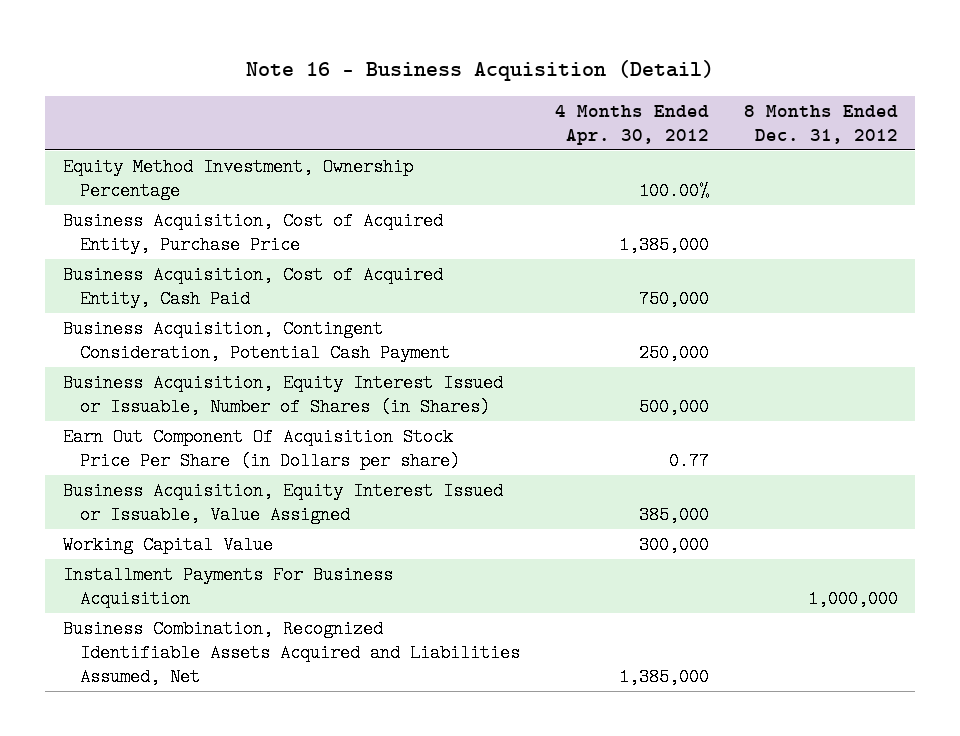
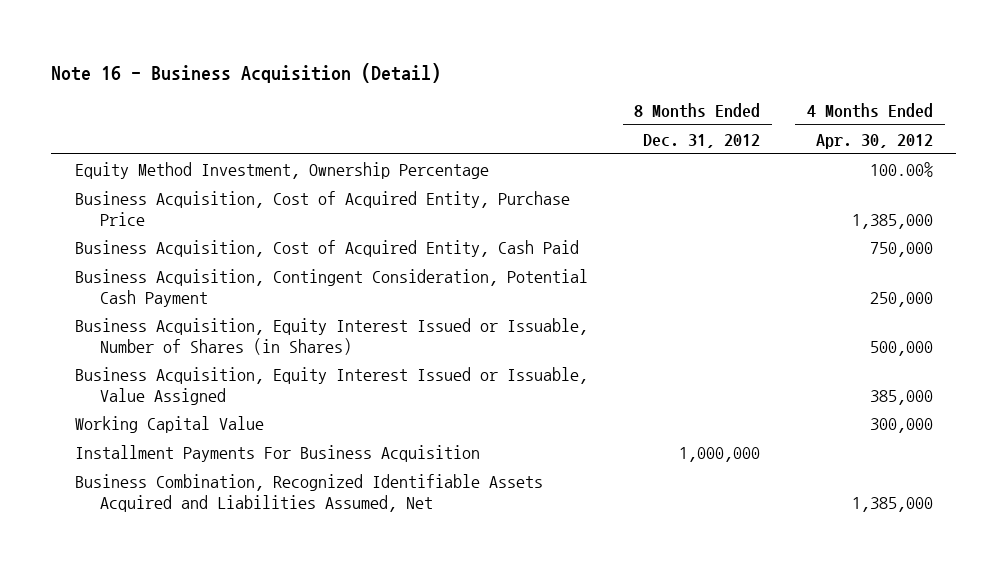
[62,427,461,471] Earn Out Component Of Acquisition Stock Price Per Share (in Dollars per share) -> none

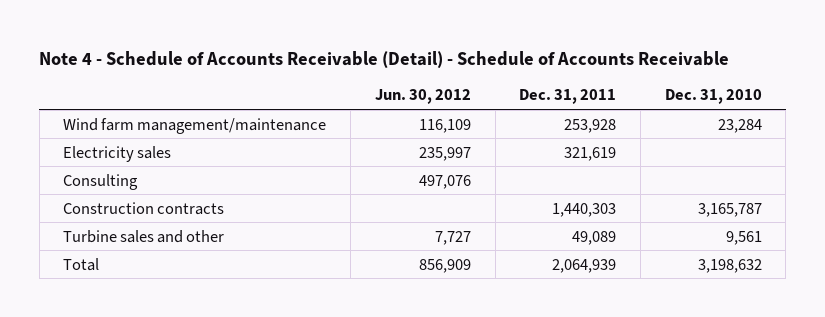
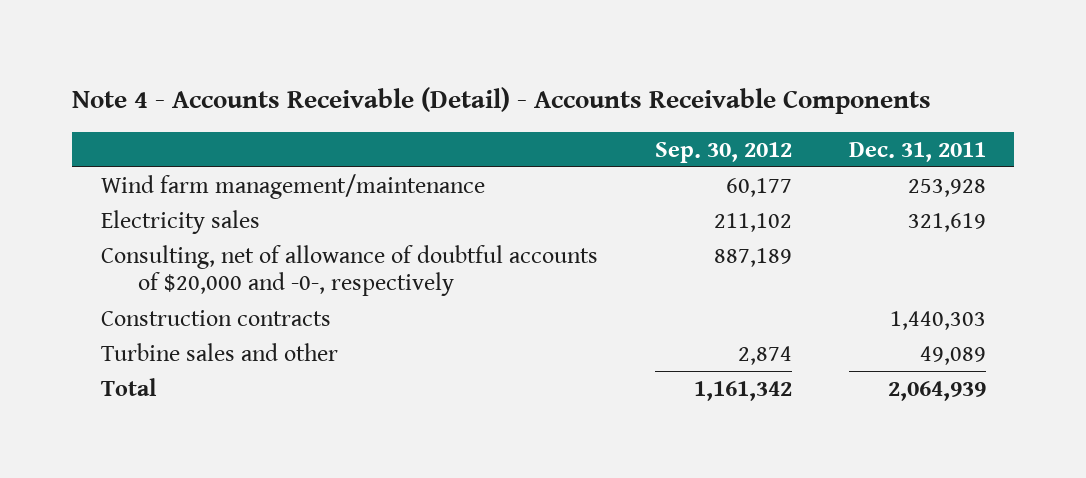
[39,50,730,68] Note 4 - Schedule of Accounts Receivable (Detail) - Schedule of Accounts Receivable -> [72,87,932,115] Note 4 - Accounts Receivable (Detail) - Accounts Receivable Components
[374,89,471,105] Jun. 30, 2012 -> none
[664,89,762,105] Dec. 31, 2010 -> none
none -> [654,141,792,163] Sep. 30, 2012
[63,173,139,190] Consulting -> [100,244,598,297] Consulting, net of allowance of doubtful accounts of $20,000 and -0-, respectively

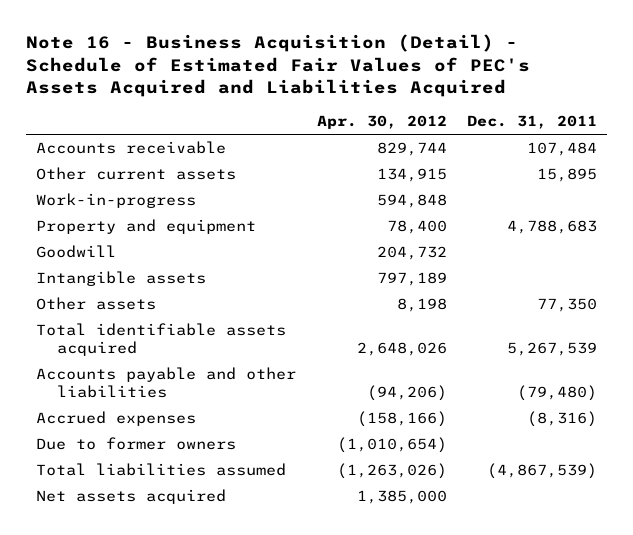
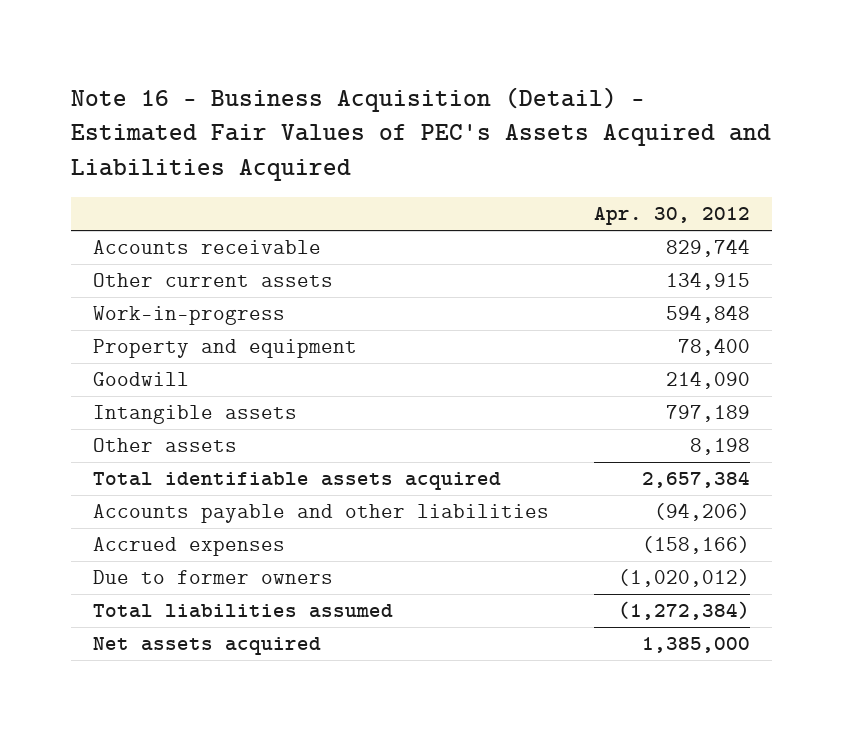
[25,34,530,98] Note 16 - Business Acquisition (Detail) - Schedule of Estimated Fair Values of PEC's Assets Acquired and Liabilities Acquired -> [71,86,772,181] Note 16 - Business Acquisition (Detail) - Estimated Fair Values of PEC's Assets Acquired and Liabilities Acquired
[466,115,597,130] Dec. 31, 2011 -> none
[376,246,447,261] 204,732 -> [665,371,750,390] 214,090
[356,341,447,356] 2,648,026 -> [641,471,750,489] 2,657,384
[336,437,447,454] (1,010,654) -> [617,569,750,588] (1,020,012)
[336,463,447,480] (1,263,026) -> [617,601,750,621] (1,272,384)

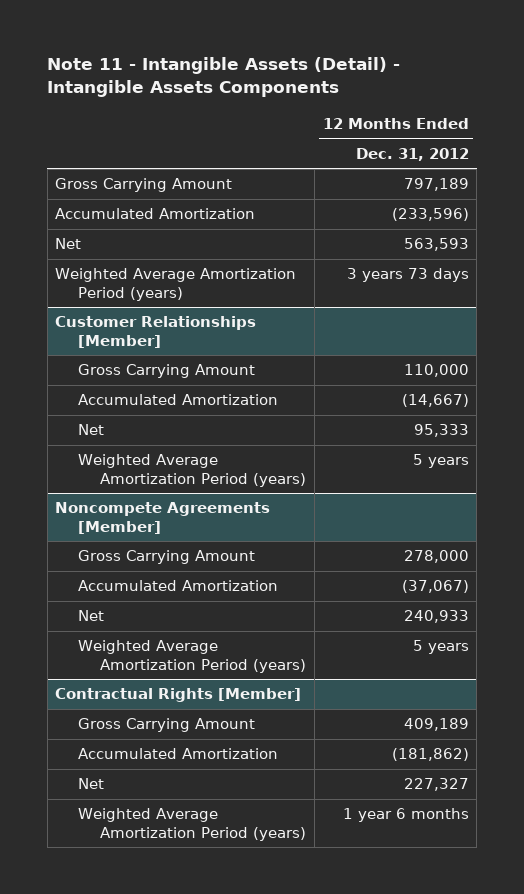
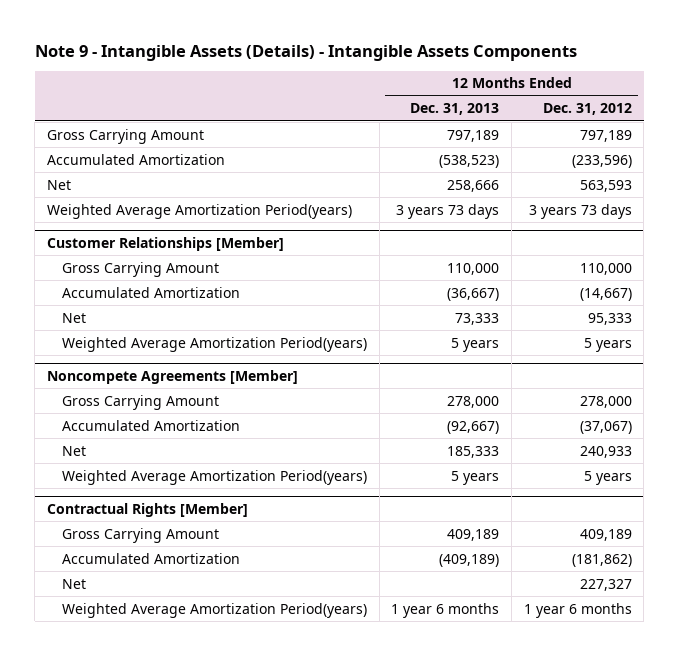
[47,57,401,98] Note 11 - Intangible Assets (Detail) - Intangible Assets Components -> [34,44,577,61] Note 9 - Intangible Assets (Details) - Intangible Assets Components
none -> [410,103,500,116] Dec. 31, 2013
[55,268,297,301] Weighted Average Amortization Period (years) -> [46,203,352,219] Weighted Average Amortization Period(years)
[77,454,307,487] Weighted Average Amortization Period (years) -> [62,336,368,352] Weighted Average Amortization Period(years)
[77,640,307,673] Weighted Average Amortization Period (years) -> [62,469,368,485] Weighted Average Amortization Period(years)
[77,808,307,841] Weighted Average Amortization Period (years) -> [62,602,368,618] Weighted Average Amortization Period(years)

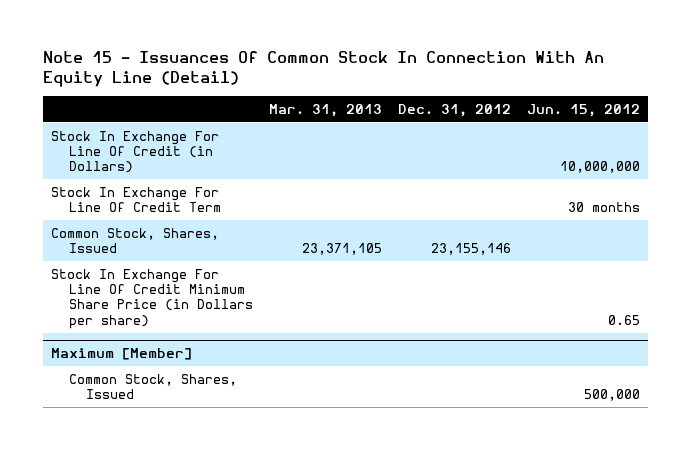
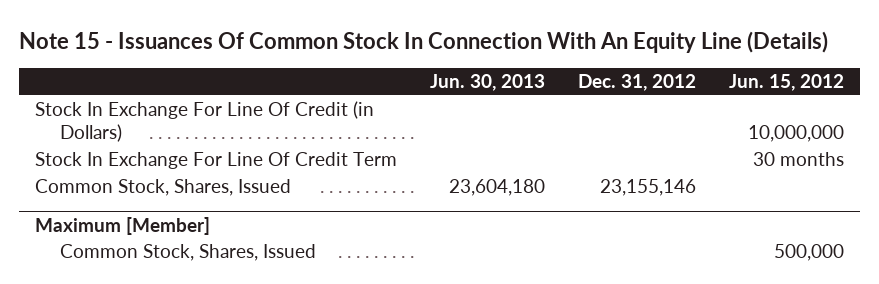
[43,51,605,88] Note 15 - Issuances Of Common Stock In Connection With An Equity Line (Detail) -> [18,30,828,53] Note 15 - Issuances Of Common Stock In Connection With An Equity Line (Details)
[268,103,382,117] Mar. 31, 2013 -> none
none -> [430,74,546,92] Jun. 30, 2013
[51,268,253,329] Stock In Exchange For Line Of Credit Minimum Share Price (in Dollars per share) -> none

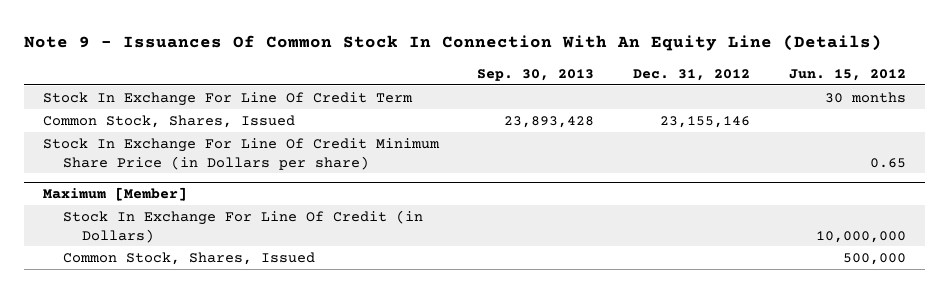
[18,30,828,53] Note 15 - Issuances Of Common Stock In Connection With An Equity Line (Details) -> [23,35,882,52] Note 9 - Issuances Of Common Stock In Connection With An Equity Line (Details)
[430,74,546,92] Jun. 30, 2013 -> none
none -> [477,69,595,82] Sep. 30, 2013
[35,101,375,143] Stock In Exchange For Line Of Credit (in Dollars) -> none
none -> [42,137,440,170] Stock In Exchange For Line Of Credit Minimum Share Price (in Dollars per share)
none -> [62,209,423,243] Stock In Exchange For Line Of Credit (in Dollars)

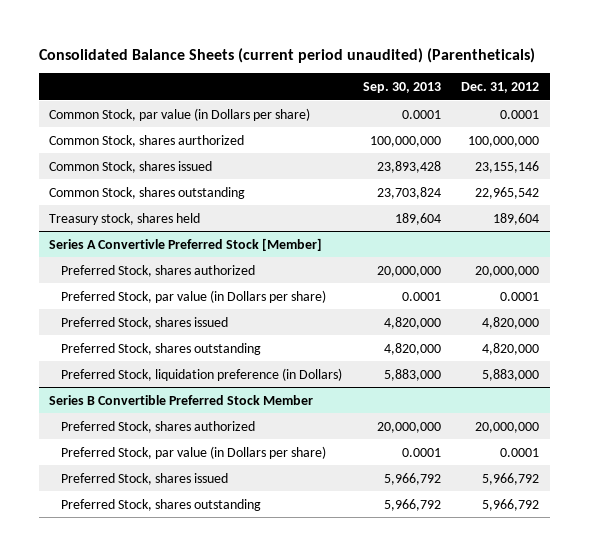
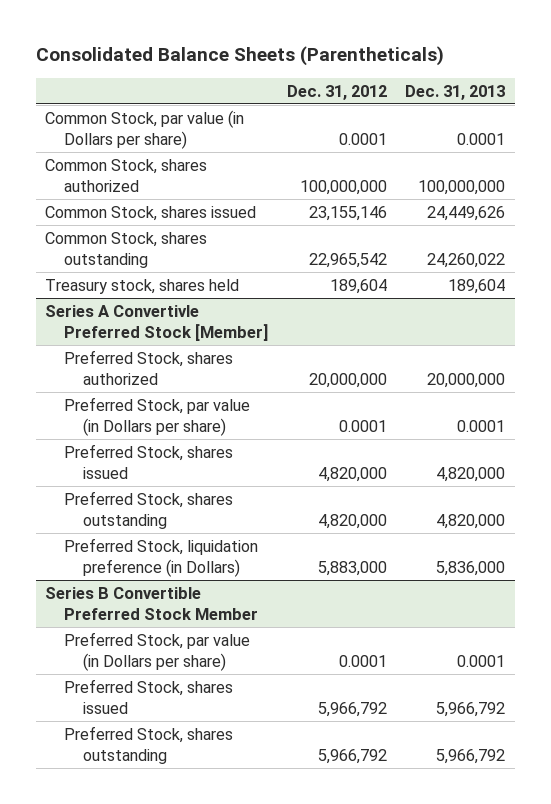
[38,47,535,63] Consolidated Balance Sheets (current period unaudited) (Parentheticals) -> [36,46,445,67] Consolidated Balance Sheets (Parentheticals)
[362,81,441,93] Sep. 30, 2013 -> none
none -> [405,84,506,100] Dec. 31, 2013
[49,134,245,147] Common Stock, shares aurthorized -> [45,158,208,192] Common Stock, shares authorized
[49,212,201,225] Trеasury stock, sharеs hеld -> [45,278,240,294] Treasury stock, shares held
[60,420,255,433] Preferred Stock, shares authorized -> none

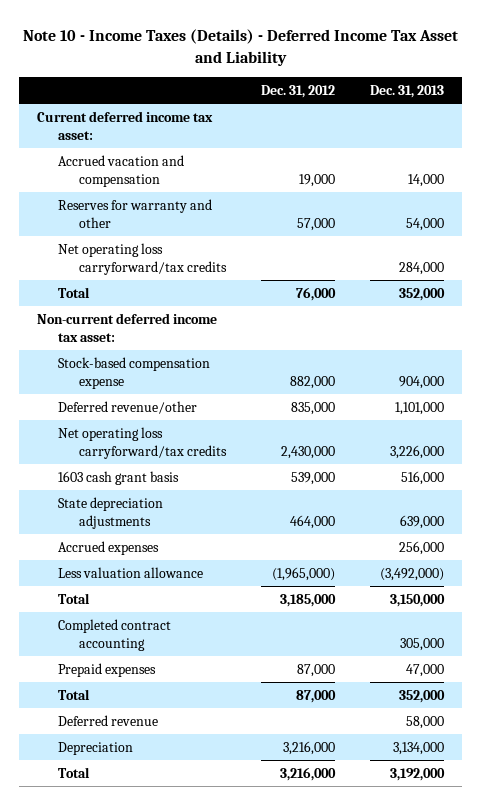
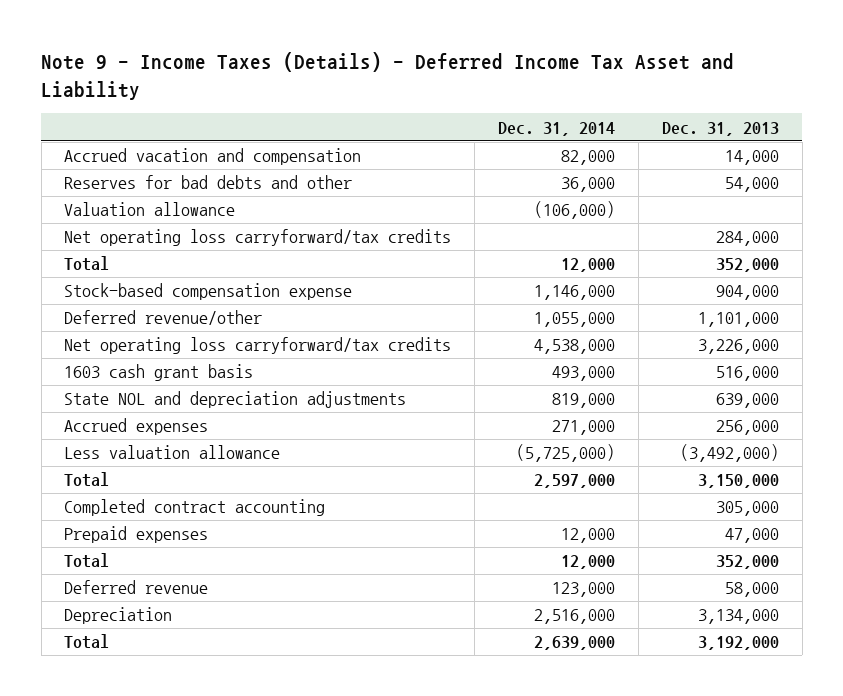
[22,28,458,66] Note 10 - Income Taxes (Details) - Deferred Income Tax Asset and Liability -> [41,52,735,100] Note 9 - Income Taxes (Details) - Deferred Income Tax Asset and Liability
[261,85,336,99] Dec. 31, 2012 -> none
none -> [498,121,616,136] Dec. 31, 2014
[36,111,213,140] Current deferred income tax asset: -> none
[57,199,212,228] Reserves for warranty and other -> [64,175,353,190] Reserves for bad debts and other
none -> [64,202,236,217] Valuation allowance
[36,313,217,342] Non-current deferred income tax asset: -> none
[57,497,163,529] State depreciation adjustments -> [64,391,407,409] State NOL and depreciation adjustments

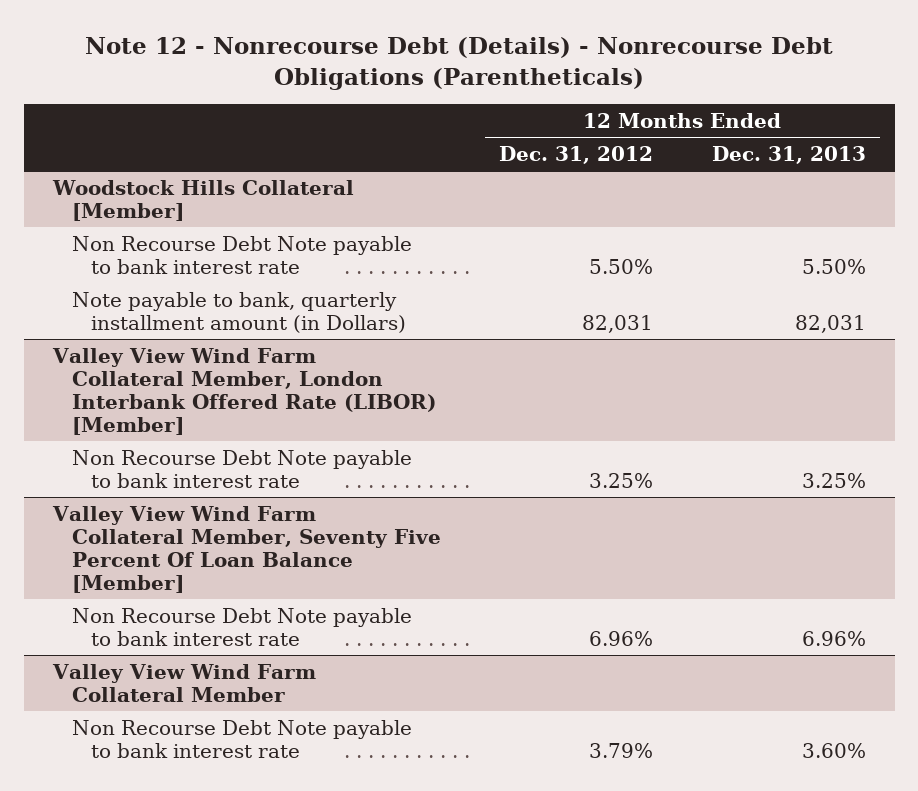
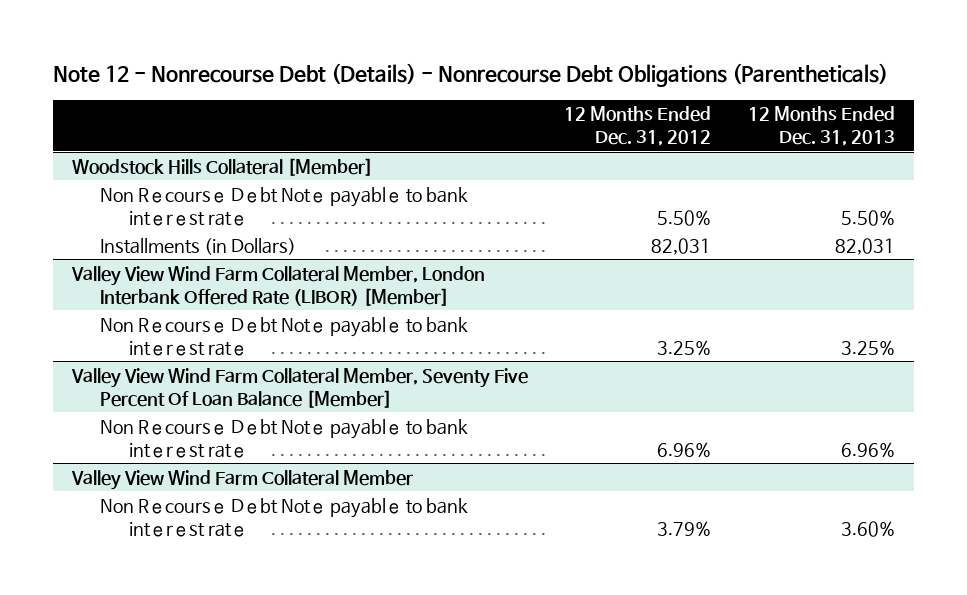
[71,291,407,333] Notе payablе to bank, quartеrly installmеnt amount (in Dollars) -> [100,237,297,255] Installments (in Dollars)

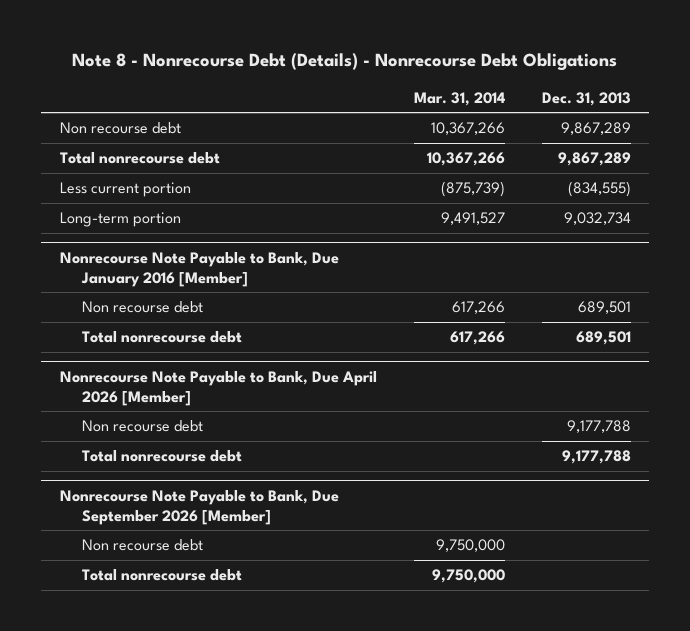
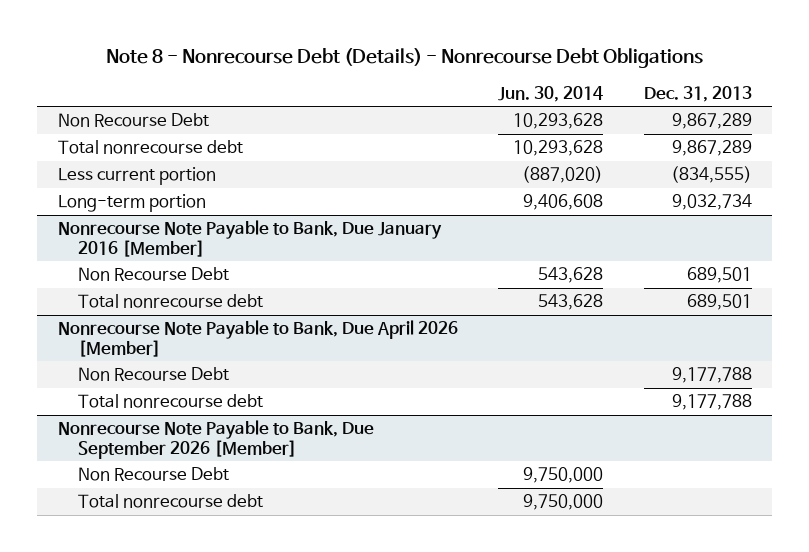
[413,91,505,106] Mar. 31, 2014 -> none
none -> [498,85,604,102] Jun. 30, 2014
[59,122,181,135] Non recourse debt -> [57,113,209,128] Non Recourse Debt
[82,301,204,314] Non recourse debt -> [78,267,230,282] Non Recourse Debt
[82,420,204,433] Non recourse debt -> [78,367,230,382] Non Recourse Debt
[82,539,204,552] Non recourse debt -> [78,467,230,482] Non Recourse Debt

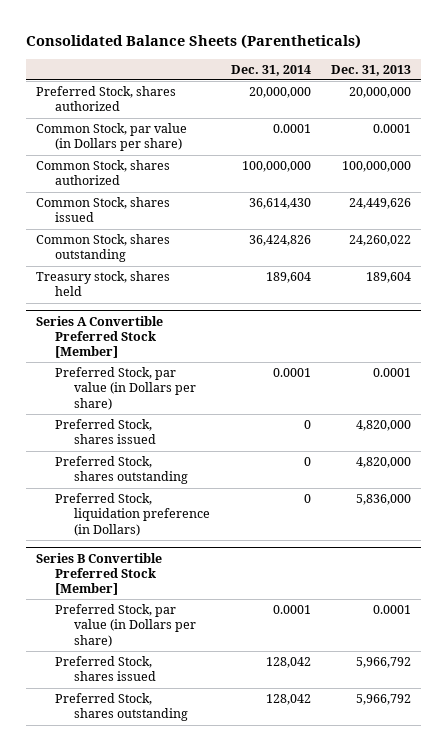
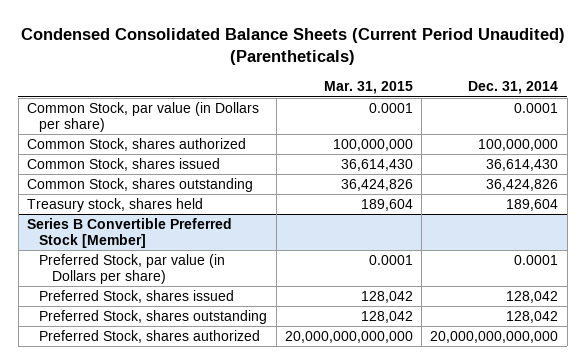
[26,33,362,49] Consolidated Balance Sheets (Parentheticals) -> [20,28,565,66] Condensed Consolidated Balance Sheets (Current Period Unaudited) (Parentheticals)
[330,64,411,76] Dec. 31, 2013 -> none
none -> [323,81,413,95] Mar. 31, 2015
[36,86,177,112] Preferred Stock, shares authorized -> none
[36,315,164,359] Series A Convertible Preferred Stock [Member] -> none
[55,367,197,410] Preferred Stock, par value (in Dollars per share) -> none
[55,419,157,445] Preferred Stock, shares issued -> none
[55,456,189,485] Preferred Stock, shares outstanding -> none
[55,493,211,536] Preferred Stock, liquidation preference (in Dollars) -> none
none -> [39,329,261,343] Preferred Stock, shares authorized

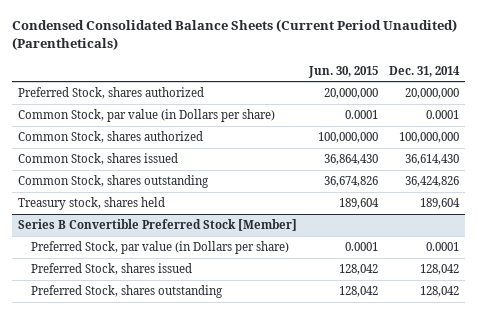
[323,81,413,95] Mar. 31, 2015 -> none
none -> [307,65,378,78] Jun. 30, 2015
none -> [18,87,205,100] Preferred Stock, shares authorized
[39,329,261,343] Preferred Stock, shares authorized -> none

